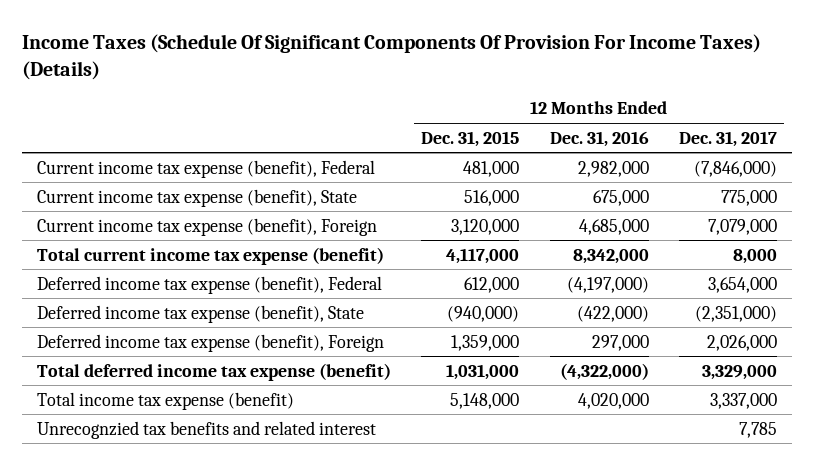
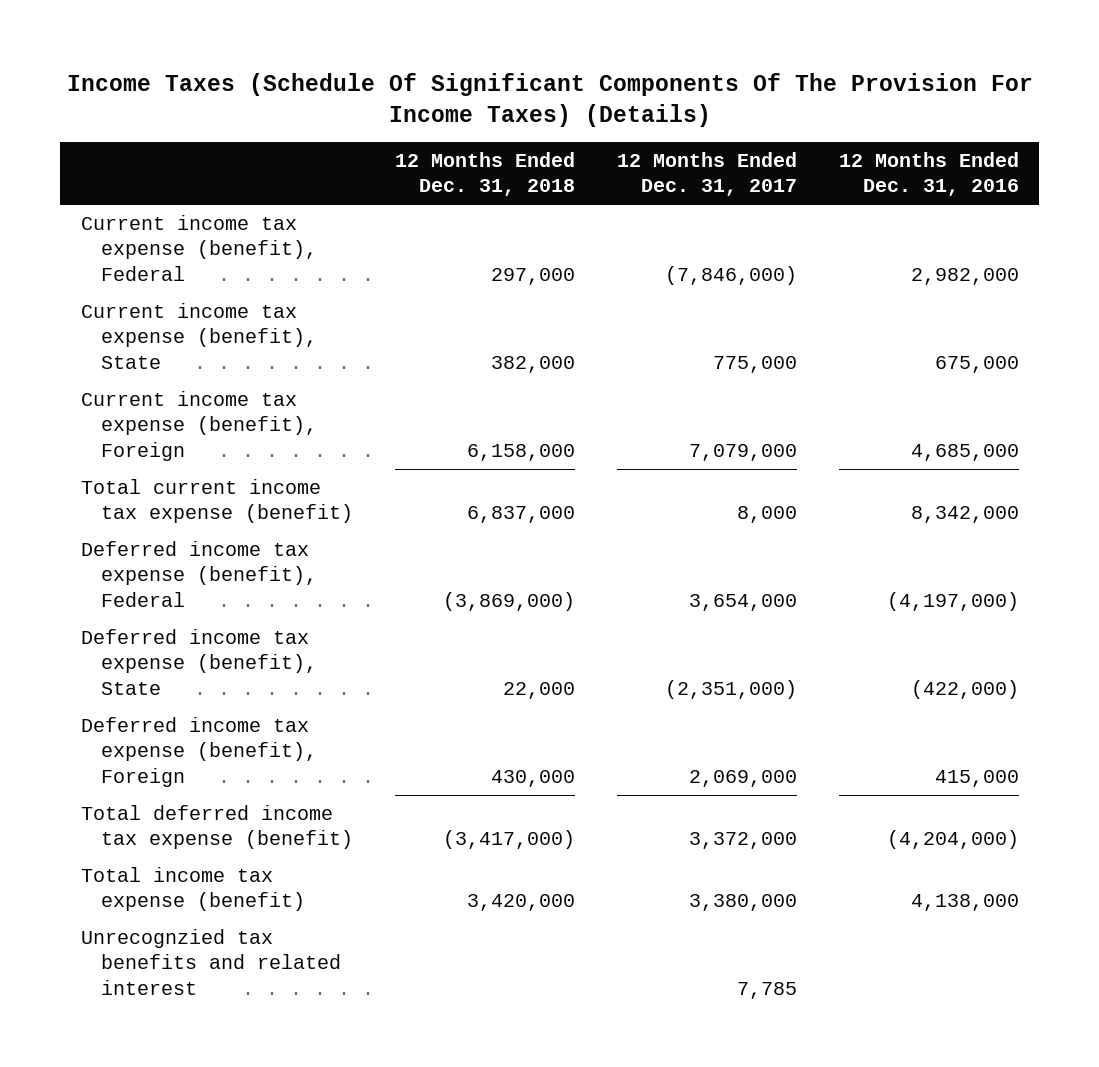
[21,34,761,81] Income Taxes (Schedule Of Significant Components Of Provision For Income Taxes) (Details) -> [66,72,1033,127] Income Taxes (Schedule Of Significant Components Of The Provision For Income Taxes) (Details)
[421,130,520,147] Dec. 31, 2015 -> none
none -> [394,152,575,197] 12 Months Ended Dec. 31, 2018
[591,334,649,351] 297,000 -> [934,769,1019,787] 415,000
[706,334,777,351] 2,026,000 -> [688,769,797,787] 2,069,000
[559,362,649,380] (4,322,000) -> [886,830,1019,850] (4,204,000)
[701,364,777,380] 3,329,000 -> [688,832,797,850] 3,372,000
[577,392,649,409] 4,020,000 -> [910,894,1019,912] 4,138,000
[709,392,777,409] 3,337,000 -> [688,894,797,912] 3,380,000

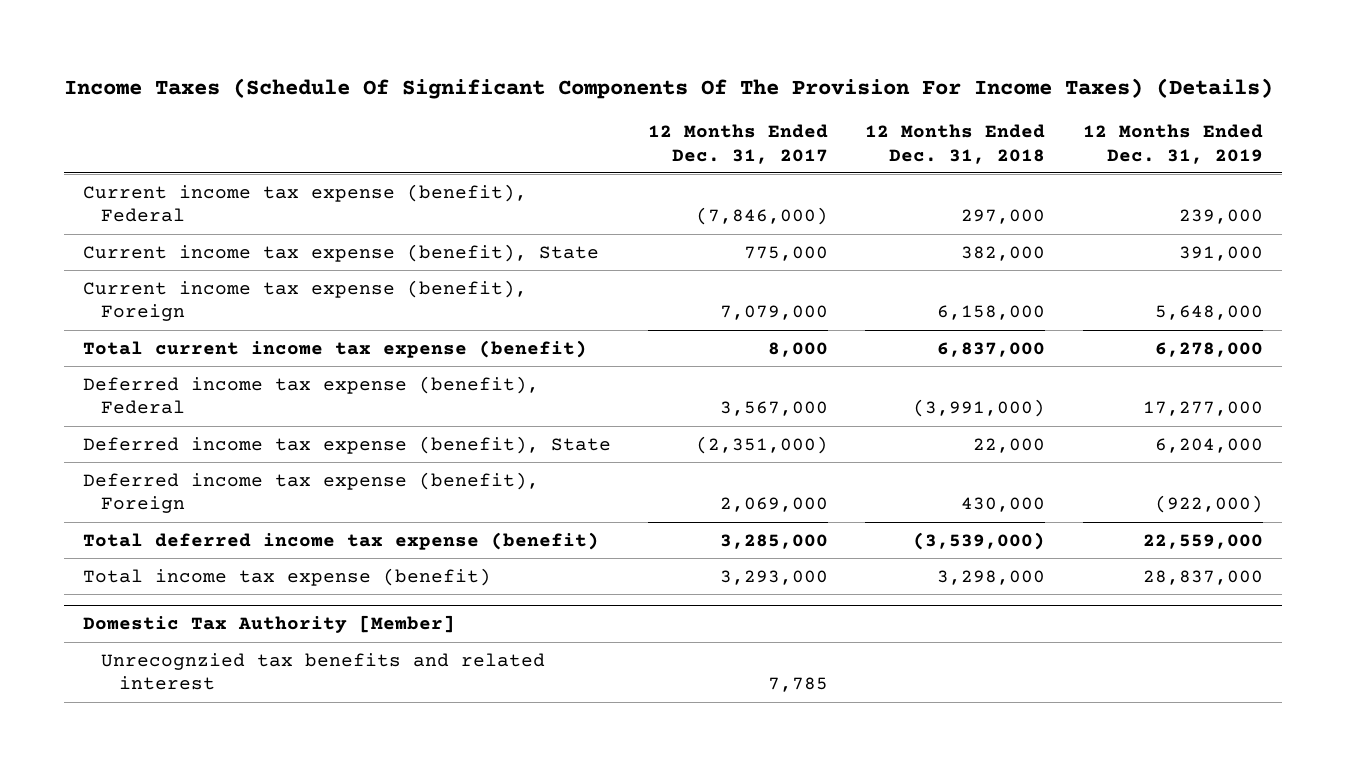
[838,152,1019,197] 12 Months Ended Dec. 31, 2016 -> none
none -> [1082,123,1263,164] 12 Months Ended Dec. 31, 2019
[442,591,575,611] (3,869,000) -> [913,399,1046,418] (3,991,000)
[688,593,797,611] 3,654,000 -> [719,401,828,417] 3,567,000
[442,830,575,850] (3,417,000) -> [913,531,1046,550] (3,539,000)
[688,832,797,850] 3,372,000 -> [719,533,828,549] 3,285,000
[466,894,575,912] 3,420,000 -> [937,569,1046,585] 3,298,000
[688,894,797,912] 3,380,000 -> [719,569,828,585] 3,293,000
none -> [82,615,455,634] Domestic Tax Authority [Member]

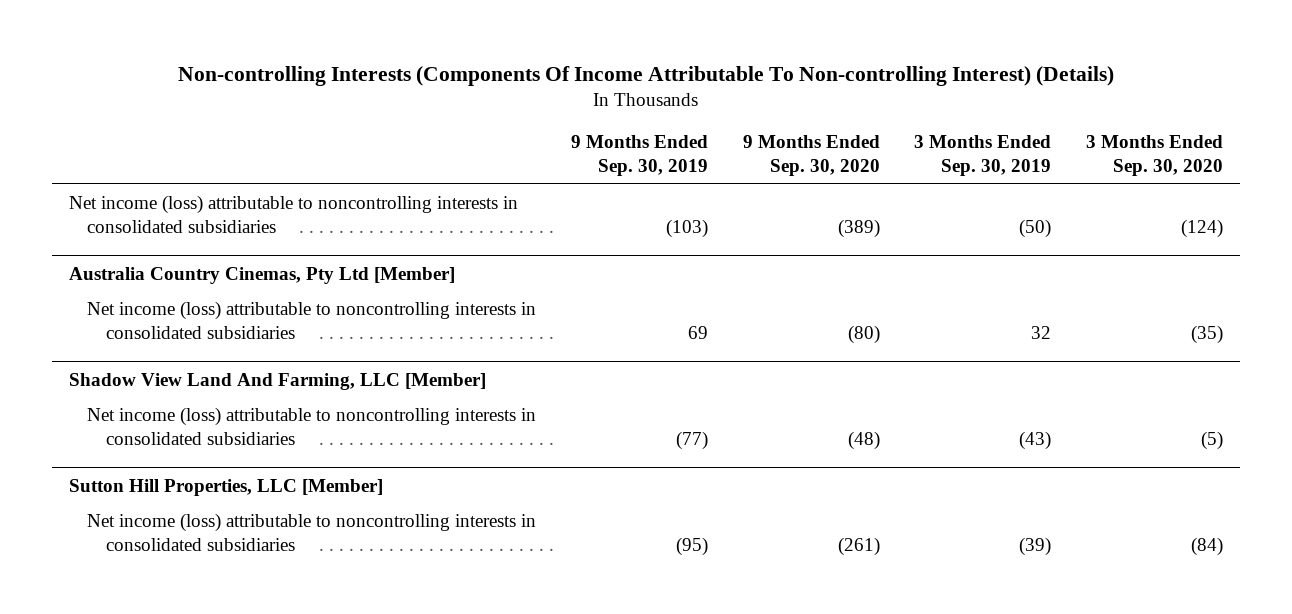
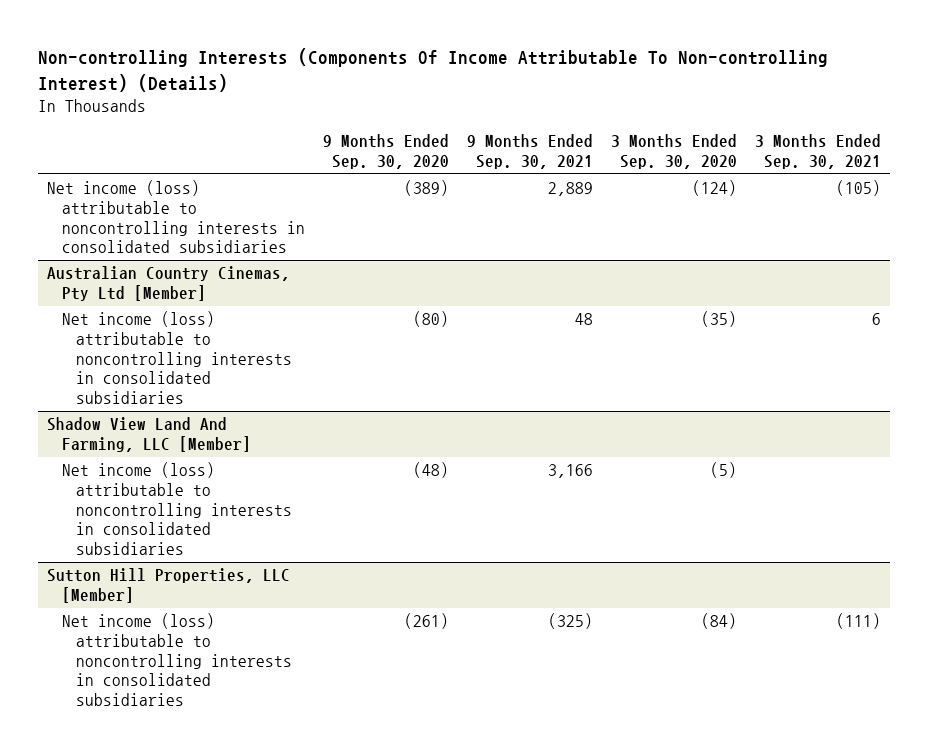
[570,135,708,177] 9 Months Ended Sep. 30, 2019 -> none
[914,135,1052,177] 3 Months Ended Sep. 30, 2019 -> none
none -> [466,133,593,169] 9 Months Ended Sep. 30, 2021
none -> [755,133,882,169] 3 Months Ended Sep. 30, 2021
[68,266,455,284] Australia Country Cinemas, Pty Ltd [Member] -> [46,266,290,302] Australian Country Cinemas, Pty Ltd [Member]

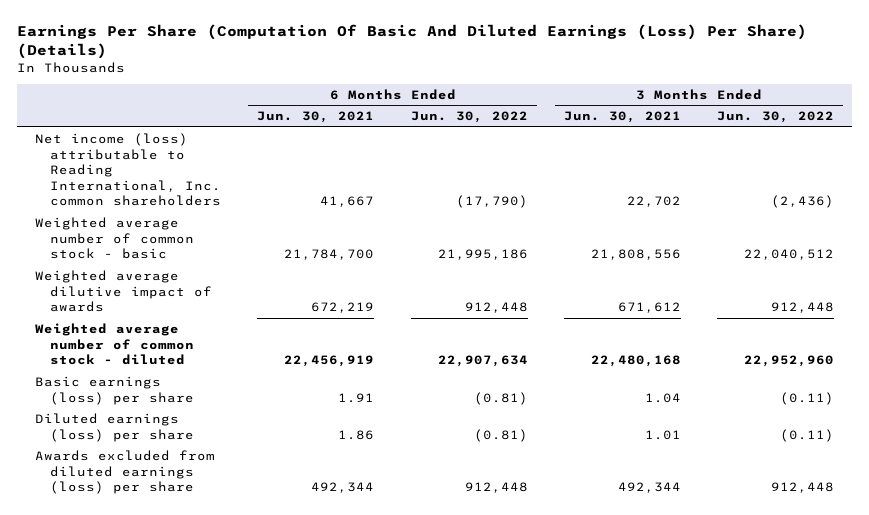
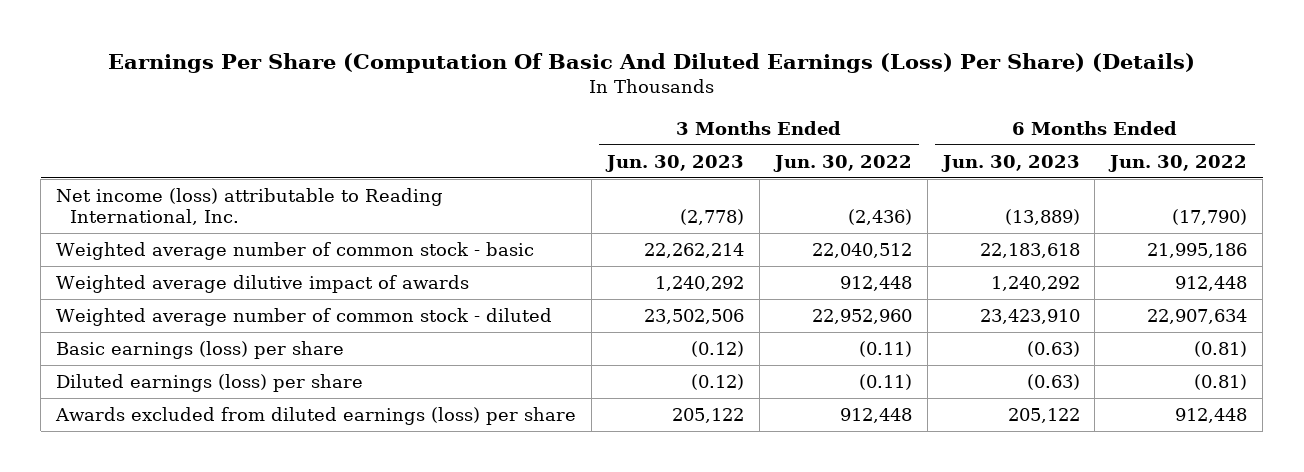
[257,111,375,124] Jun. 30, 2021 -> none
[563,111,681,124] Jun. 30, 2021 -> none
none -> [605,154,745,172] Jun. 30, 2023
none -> [940,154,1080,172] Jun. 30, 2023
[35,132,222,207] Net income (loss) attributable to Reading International, Inc. common shareholders -> [56,188,444,226] Net income (loss) attributable to Reading International, Inc.

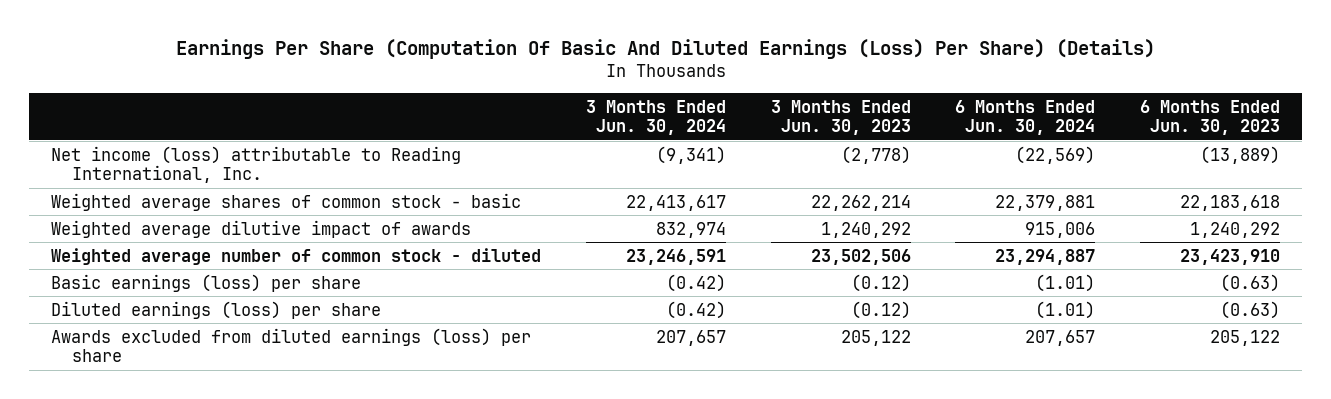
[772,154,912,172] Jun. 30, 2022 -> none
[1108,154,1248,172] Jun. 30, 2022 -> none
none -> [585,99,726,136] 3 Months Ended Jun. 30, 2024
none -> [955,99,1096,136] 6 Months Ended Jun. 30, 2024
[56,242,535,261] Weighted average number of common stock - basic -> [51,192,522,211] Weighted average shares of common stock - basic

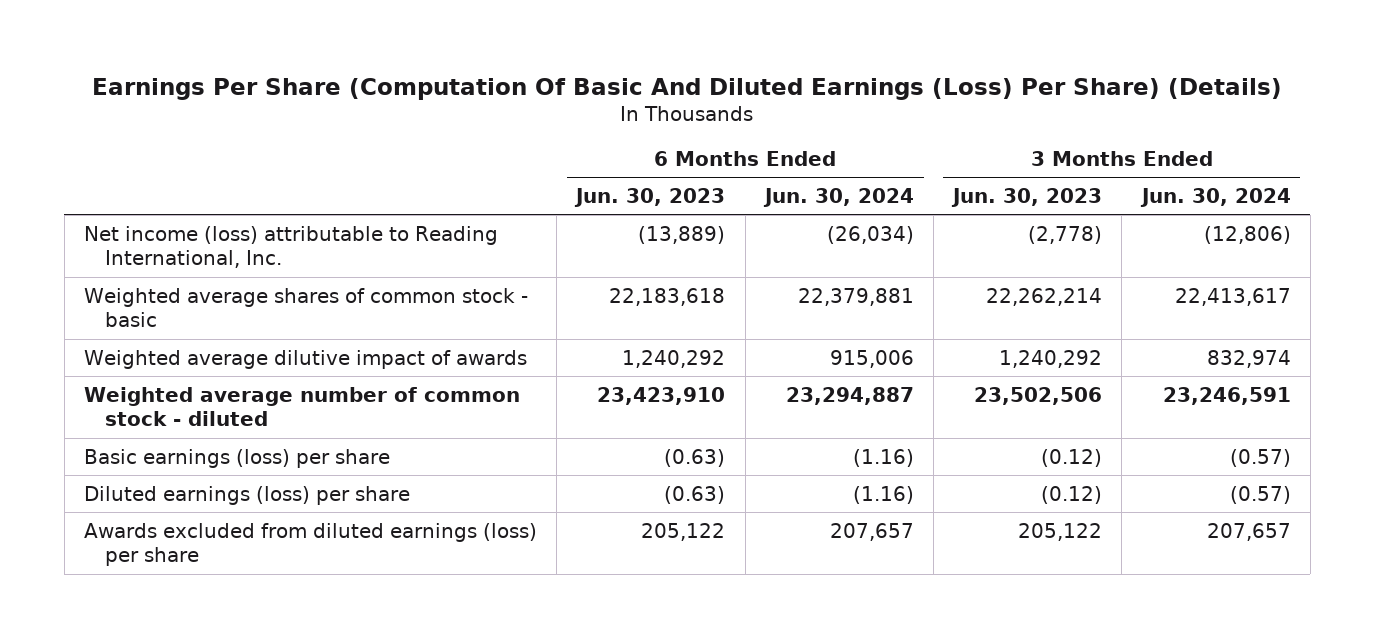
[655,145,726,164] (9,341) -> [1203,225,1291,244] (12,806)
[1015,145,1096,164] (22,569) -> [826,225,914,244] (26,034)
[665,273,726,292] (0.42) -> [1229,448,1291,467] (0.57)
[1035,273,1096,292] (1.01) -> [852,448,914,467] (1.16)
[665,300,726,319] (0.42) -> [1229,485,1291,504] (0.57)
[1035,300,1096,319] (1.01) -> [852,485,914,504] (1.16)

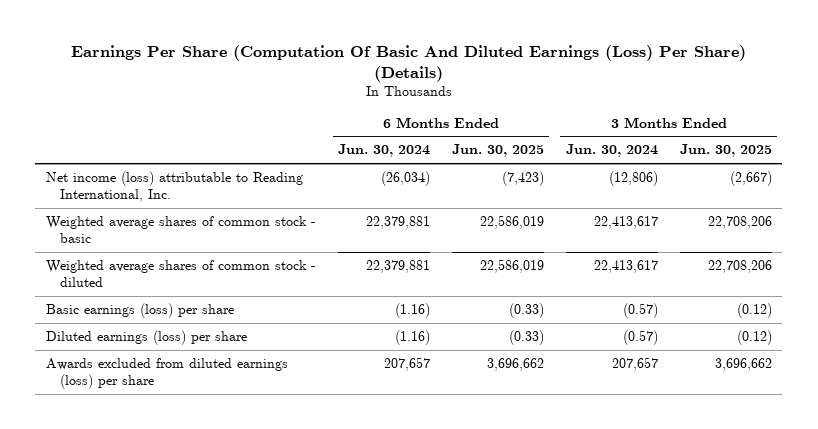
[574,188,726,208] Jun. 30, 2023 -> none
[951,188,1103,208] Jun. 30, 2023 -> none
none -> [451,144,544,158] Jun. 30, 2025
none -> [679,144,772,158] Jun. 30, 2025
[84,349,528,369] Weighted average dilutive impact of awards -> none
[84,386,521,427] Weighted average number of common stock - diluted -> [46,260,317,288] Weighted average shares of common stock - diluted
[785,386,914,405] 23,294,887 -> [366,260,431,274] 22,379,881
[1162,386,1291,405] 23,246,591 -> [593,260,658,274] 22,413,617

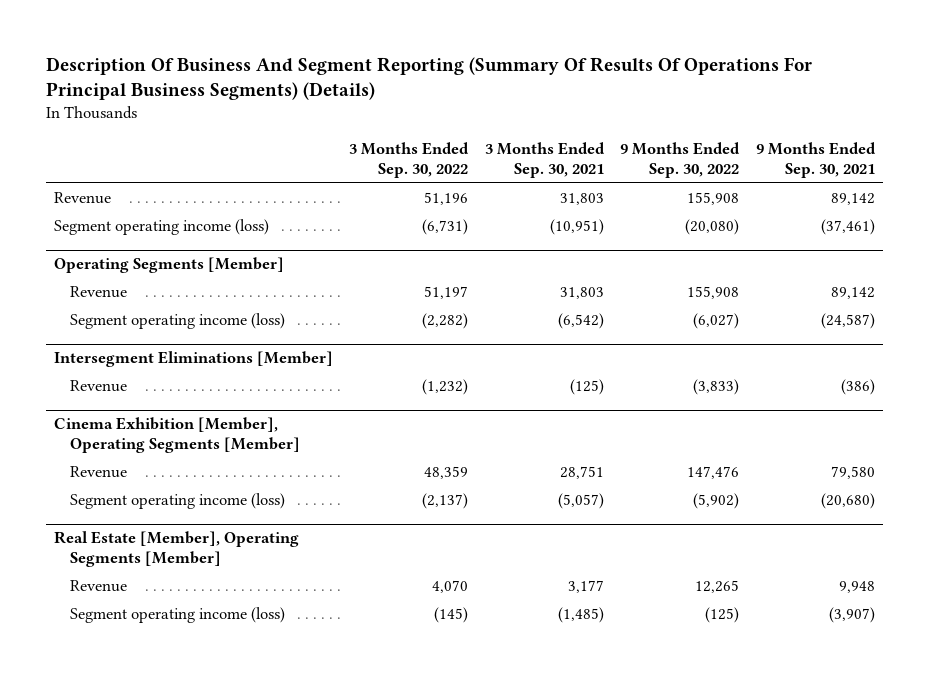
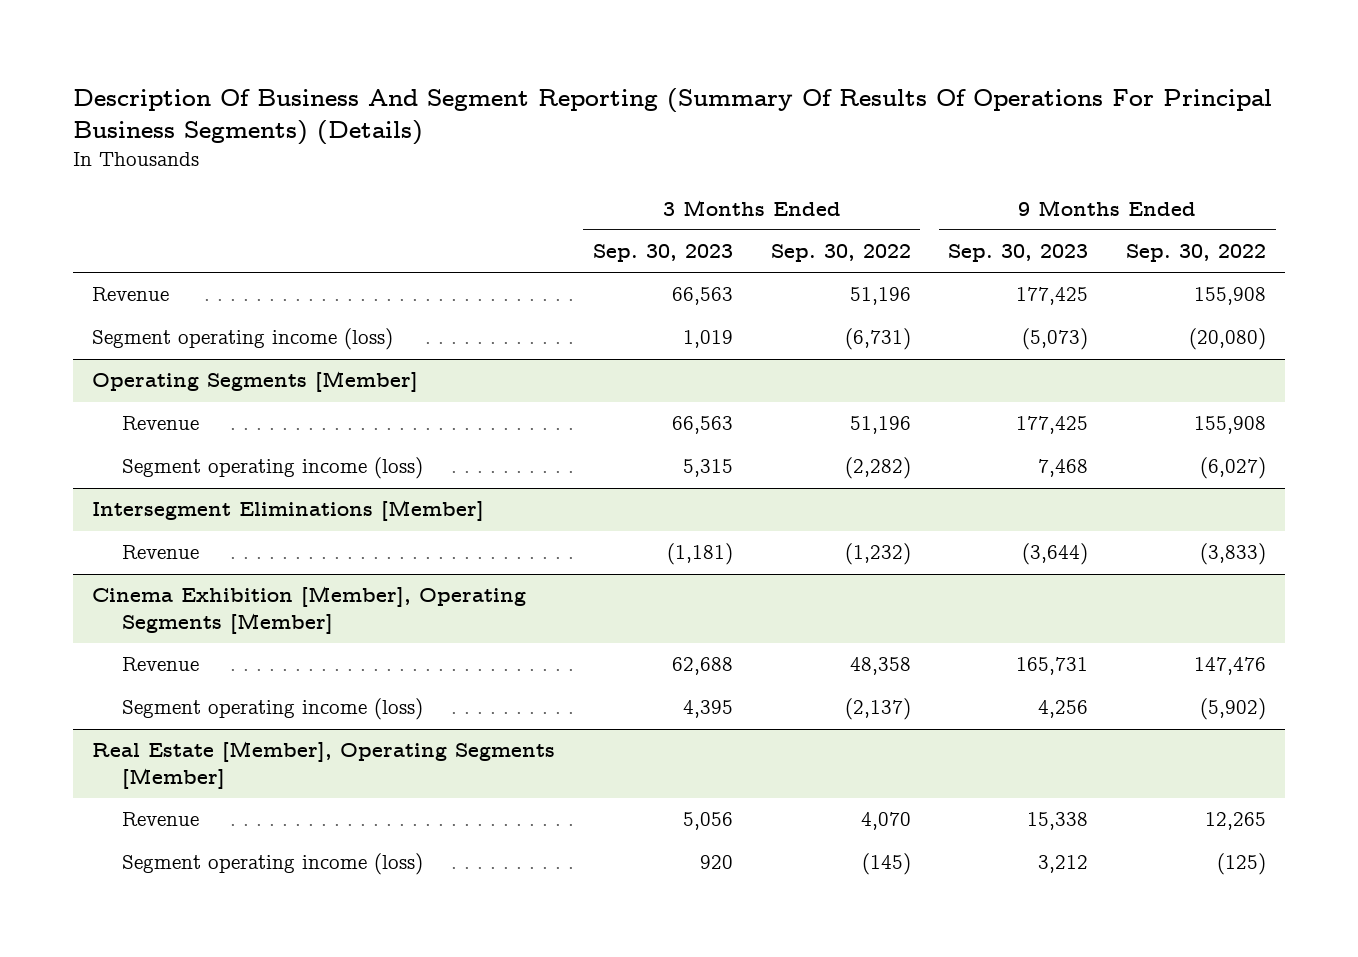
[484,141,605,179] 3 Months Ended Sep. 30, 2021 -> none
[755,141,876,179] 9 Months Ended Sep. 30, 2021 -> none
none -> [592,244,733,263] Sep. 30, 2023
none -> [948,244,1089,263] Sep. 30, 2023
[424,286,469,300] 51,197 -> [849,416,911,435] 51,196
[424,466,469,480] 48,359 -> [849,657,911,676] 48,358

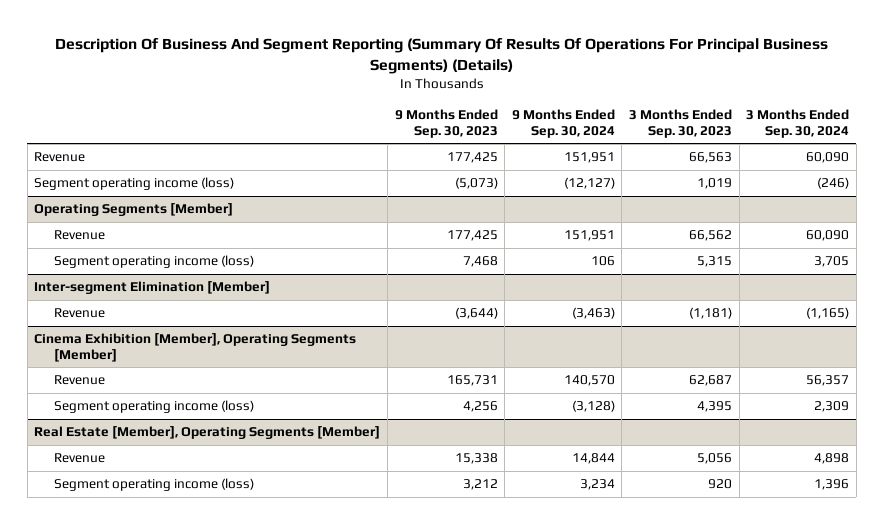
[770,244,911,263] Sep. 30, 2022 -> none
[1126,244,1267,263] Sep. 30, 2022 -> none
none -> [511,109,615,139] 9 Months Ended Sep. 30, 2024
none -> [746,109,850,139] 3 Months Ended Sep. 30, 2024
[671,416,733,435] 66,563 -> [688,230,732,242] 66,562
[91,500,484,522] Intersegment Eliminations [Member] -> [34,281,271,295] Inter-segment Elimination [Member]
[671,657,733,676] 62,688 -> [688,375,732,387] 62,687

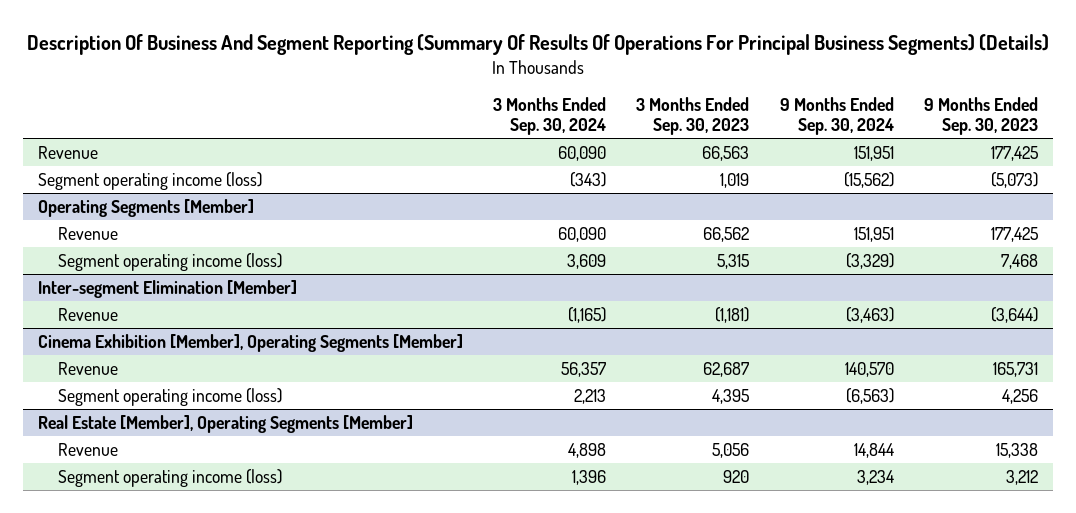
[563,177,615,190] (12,127) -> [843,171,894,188] (15,562)
[817,177,850,190] (246) -> [570,171,607,187] (343)
[590,256,615,267] 106 -> [845,252,894,269] (3,329)
[814,256,850,268] 3,705 -> [567,253,607,269] 3,609
[571,400,615,413] (3,128) -> [845,387,894,404] (6,563)
[814,401,850,413] 2,309 -> [574,388,607,404] 2,213

